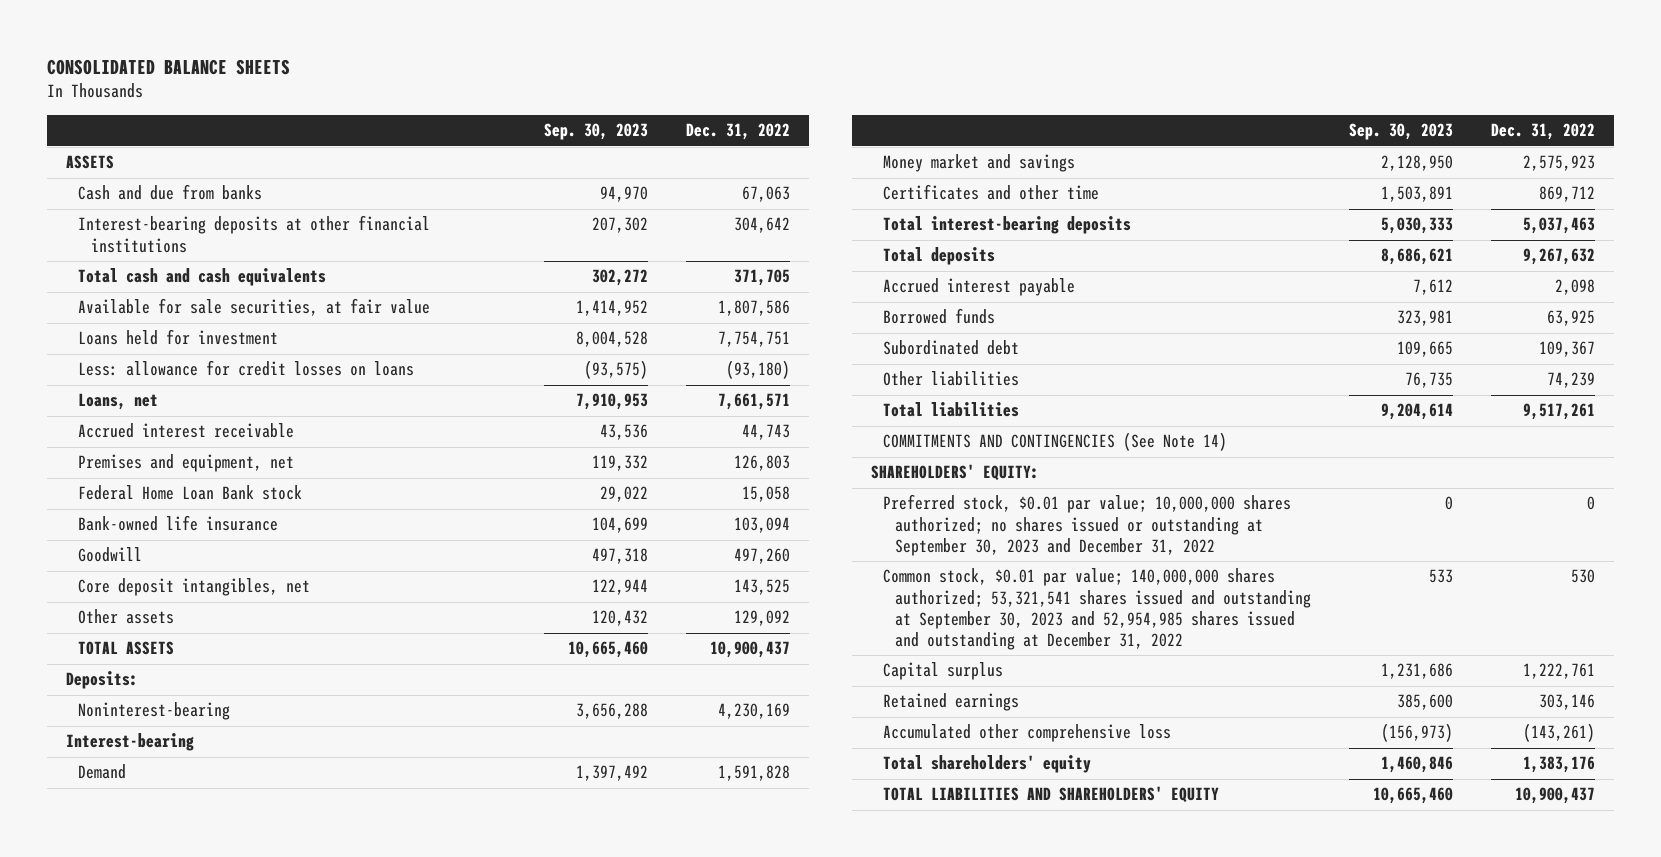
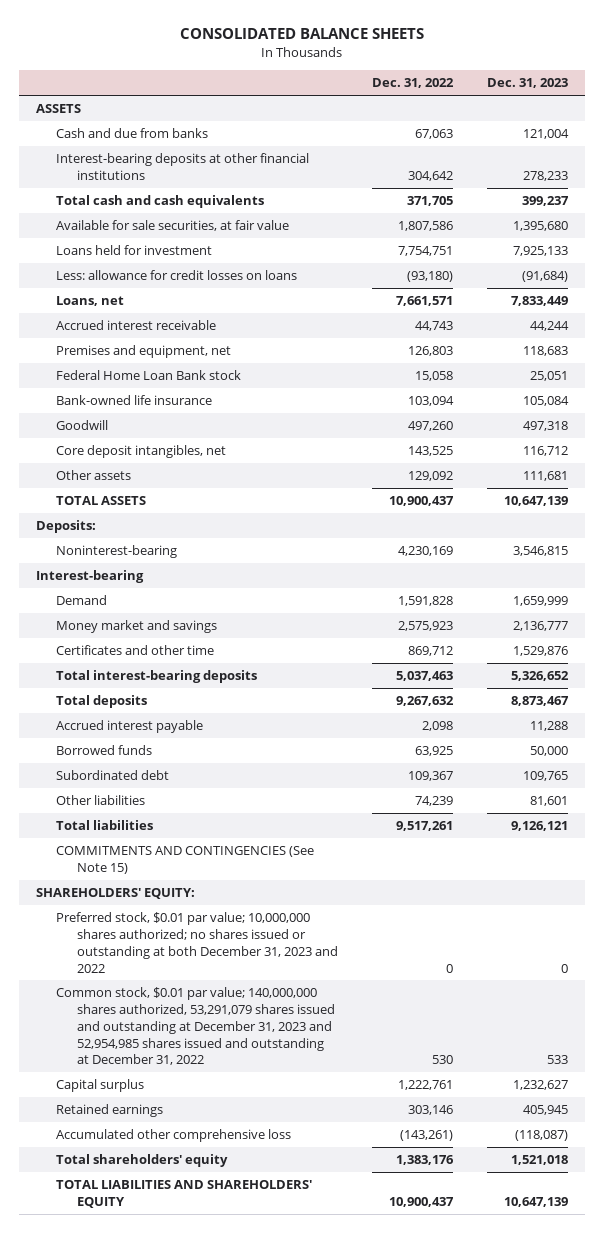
[544,123,649,141] Sep. 30, 2023 -> none
none -> [486,78,568,89] Dec. 31, 2023
[883,432,1228,452] COMMITMENTS AND CONTINGENCIES (See Note 14) -> [56,846,315,875] COMMITMENTS AND CONTINGENCIES (See Note 15)
[883,494,1292,556] Preferred stock, $0.01 par value; 10,000,000 shares authorized; no shares issued or outstanding at September 30, 2023 and December 31, 2022 -> [56,912,338,973] Preferred stock, $0.01 par value; 10,000,000 shares authorized; no shares issued or outstanding at both December 31, 2023 and 2022
[883,568,1312,650] Common stock, $0.01 par value; 140,000,000 shares authorized; 53,321,541 shares issued and outstanding at September 30, 2023 and 52,954,985 shares issued and outstanding at December 31, 2022 -> [56,987,335,1066] Common stock, $0.01 par value; 140,000,000 shares authorized, 53,291,079 shares issued and outstanding at December 31, 2023 and 52,954,985 shares issued and outstanding at December 31, 2022

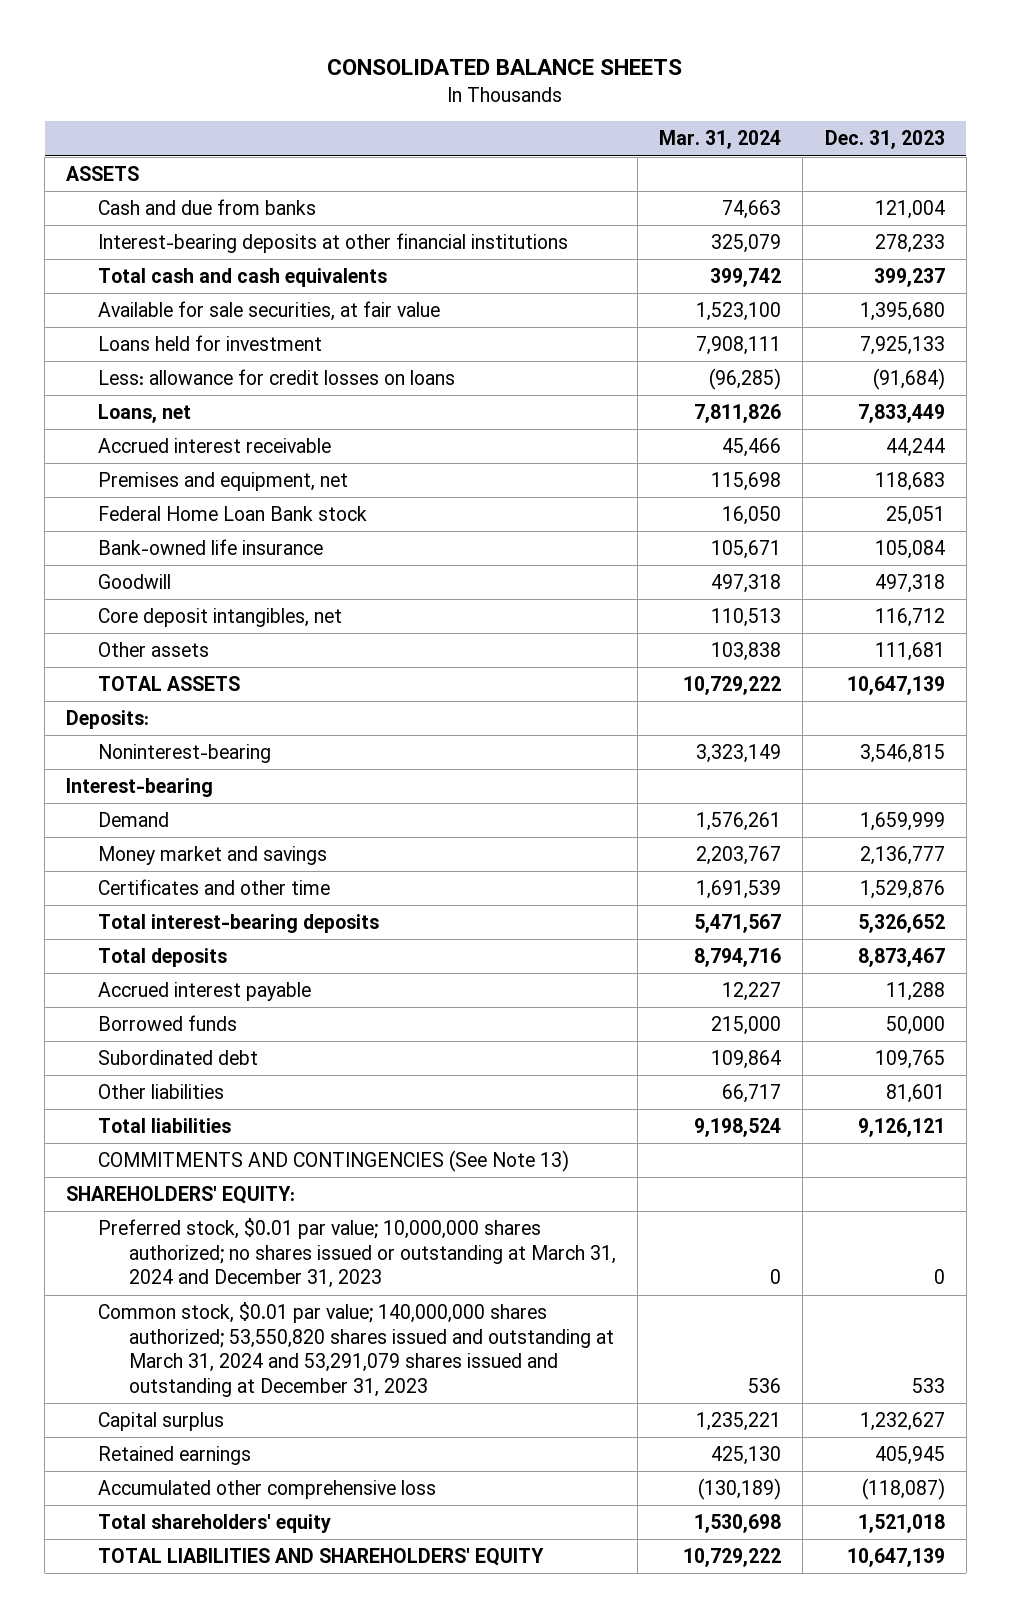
[371,78,454,89] Dec. 31, 2022 -> none
none -> [659,130,782,150] Mar. 31, 2024
[56,846,315,875] COMMITMENTS AND CONTINGENCIES (See Note 15) -> [97,1150,569,1173] COMMITMENTS AND CONTINGENCIES (See Note 13)
[56,912,338,973] Preferred stock, $0.01 par value; 10,000,000 shares authorized; no shares issued or outstanding at both December 31, 2023 and 2022 -> [97,1218,616,1289] Preferred stock, $0.01 par value; 10,000,000 shares authorized; no shares issued or outstanding at March 31, 2024 and December 31, 2023
[56,987,335,1066] Common stock, $0.01 par value; 140,000,000 shares authorized, 53,291,079 shares issued and outstanding at December 31, 2023 and 52,954,985 shares issued and outstanding at December 31, 2022 -> [97,1302,614,1398] Common stock, $0.01 par value; 140,000,000 shares authorized; 53,550,820 shares issued and outstanding at March 31, 2024 and 53,291,079 shares issued and outstanding at December 31, 2023

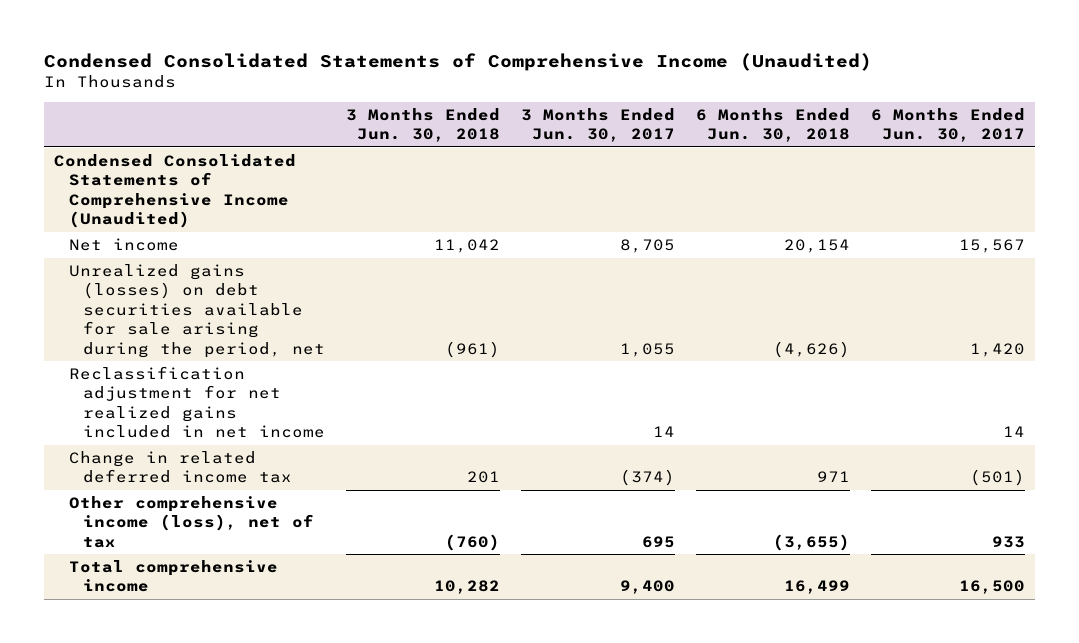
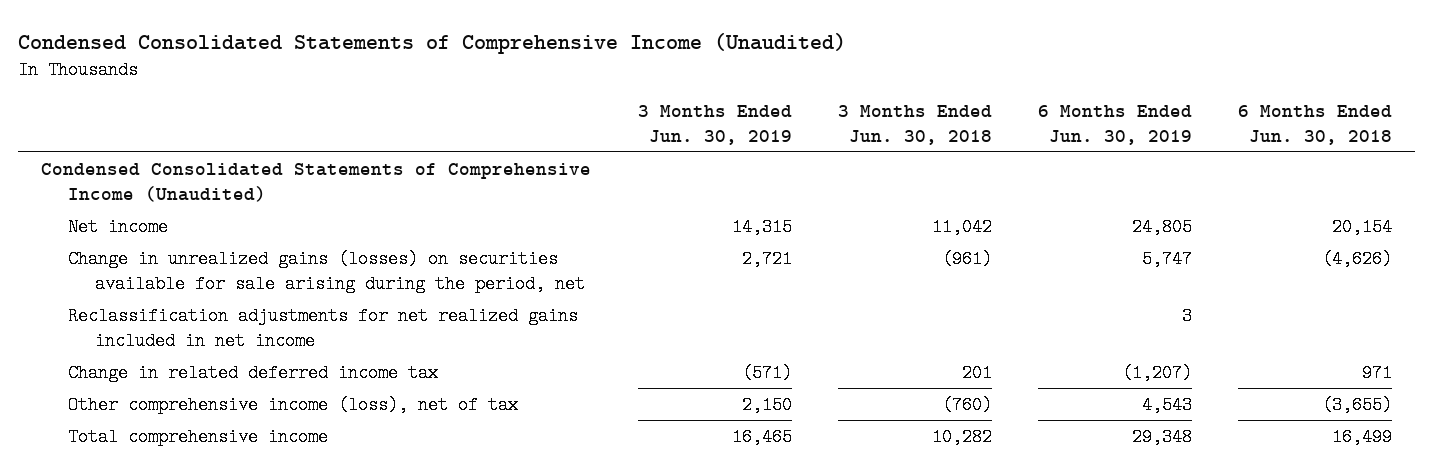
[520,107,675,143] 3 Months Ended Jun. 30, 2017 -> none
[870,107,1025,143] 6 Months Ended Jun. 30, 2017 -> none
none -> [637,104,792,145] 3 Months Ended Jun. 30, 2019
none -> [1037,104,1192,145] 6 Months Ended Jun. 30, 2019
[68,264,326,358] Unrealized gains (losses) on debt securities available for sale arising during the period, net -> [68,249,586,294] Change in unrealized gains (losses) on securities available for sale arising during the period, net
[68,366,326,439] Reclassification adjustment for net realized gains included in net income -> [68,306,579,351] Reclassification adjustments for net realized gains included in net income

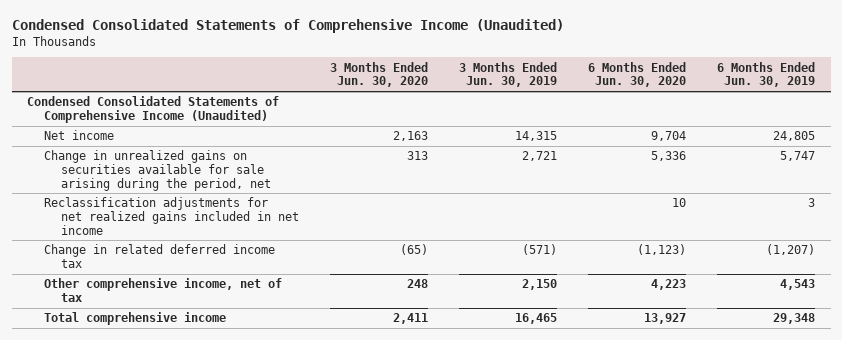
[837,104,992,145] 3 Months Ended Jun. 30, 2018 -> none
[1237,104,1392,145] 6 Months Ended Jun. 30, 2018 -> none
none -> [329,61,428,88] 3 Months Ended Jun. 30, 2020
none -> [588,61,687,88] 6 Months Ended Jun. 30, 2020
[68,249,586,294] Change in unrealized gains (losses) on securities available for sale arising during the period, net -> [43,150,271,191] Change in unrealized gains on securities available for sale arising during the period, net
[68,395,519,414] Other comprehensive income (loss), net of tax -> [43,278,282,302] Other comprehensive income, net of tax

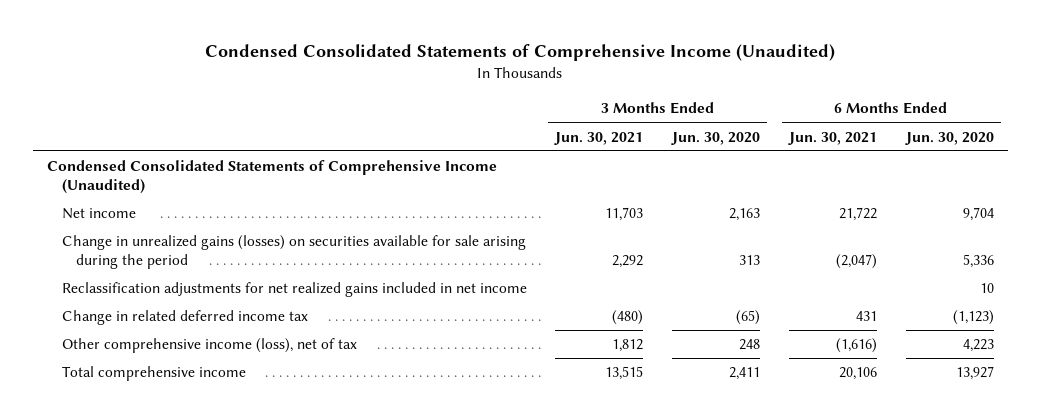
[458,61,557,88] 3 Months Ended Jun. 30, 2019 -> none
[717,61,816,88] 6 Months Ended Jun. 30, 2019 -> none
none -> [554,131,644,145] Jun. 30, 2021
none -> [787,131,877,145] Jun. 30, 2021
[43,150,271,191] Change in unrealized gains on securities available for sale arising during the period, net -> [61,235,526,269] Change in unrealized gains (losses) on securities available for sale arising during the period
[43,278,282,302] Other comprehensive income, net of tax -> [61,338,357,354] Other comprehensive income (loss), net of tax

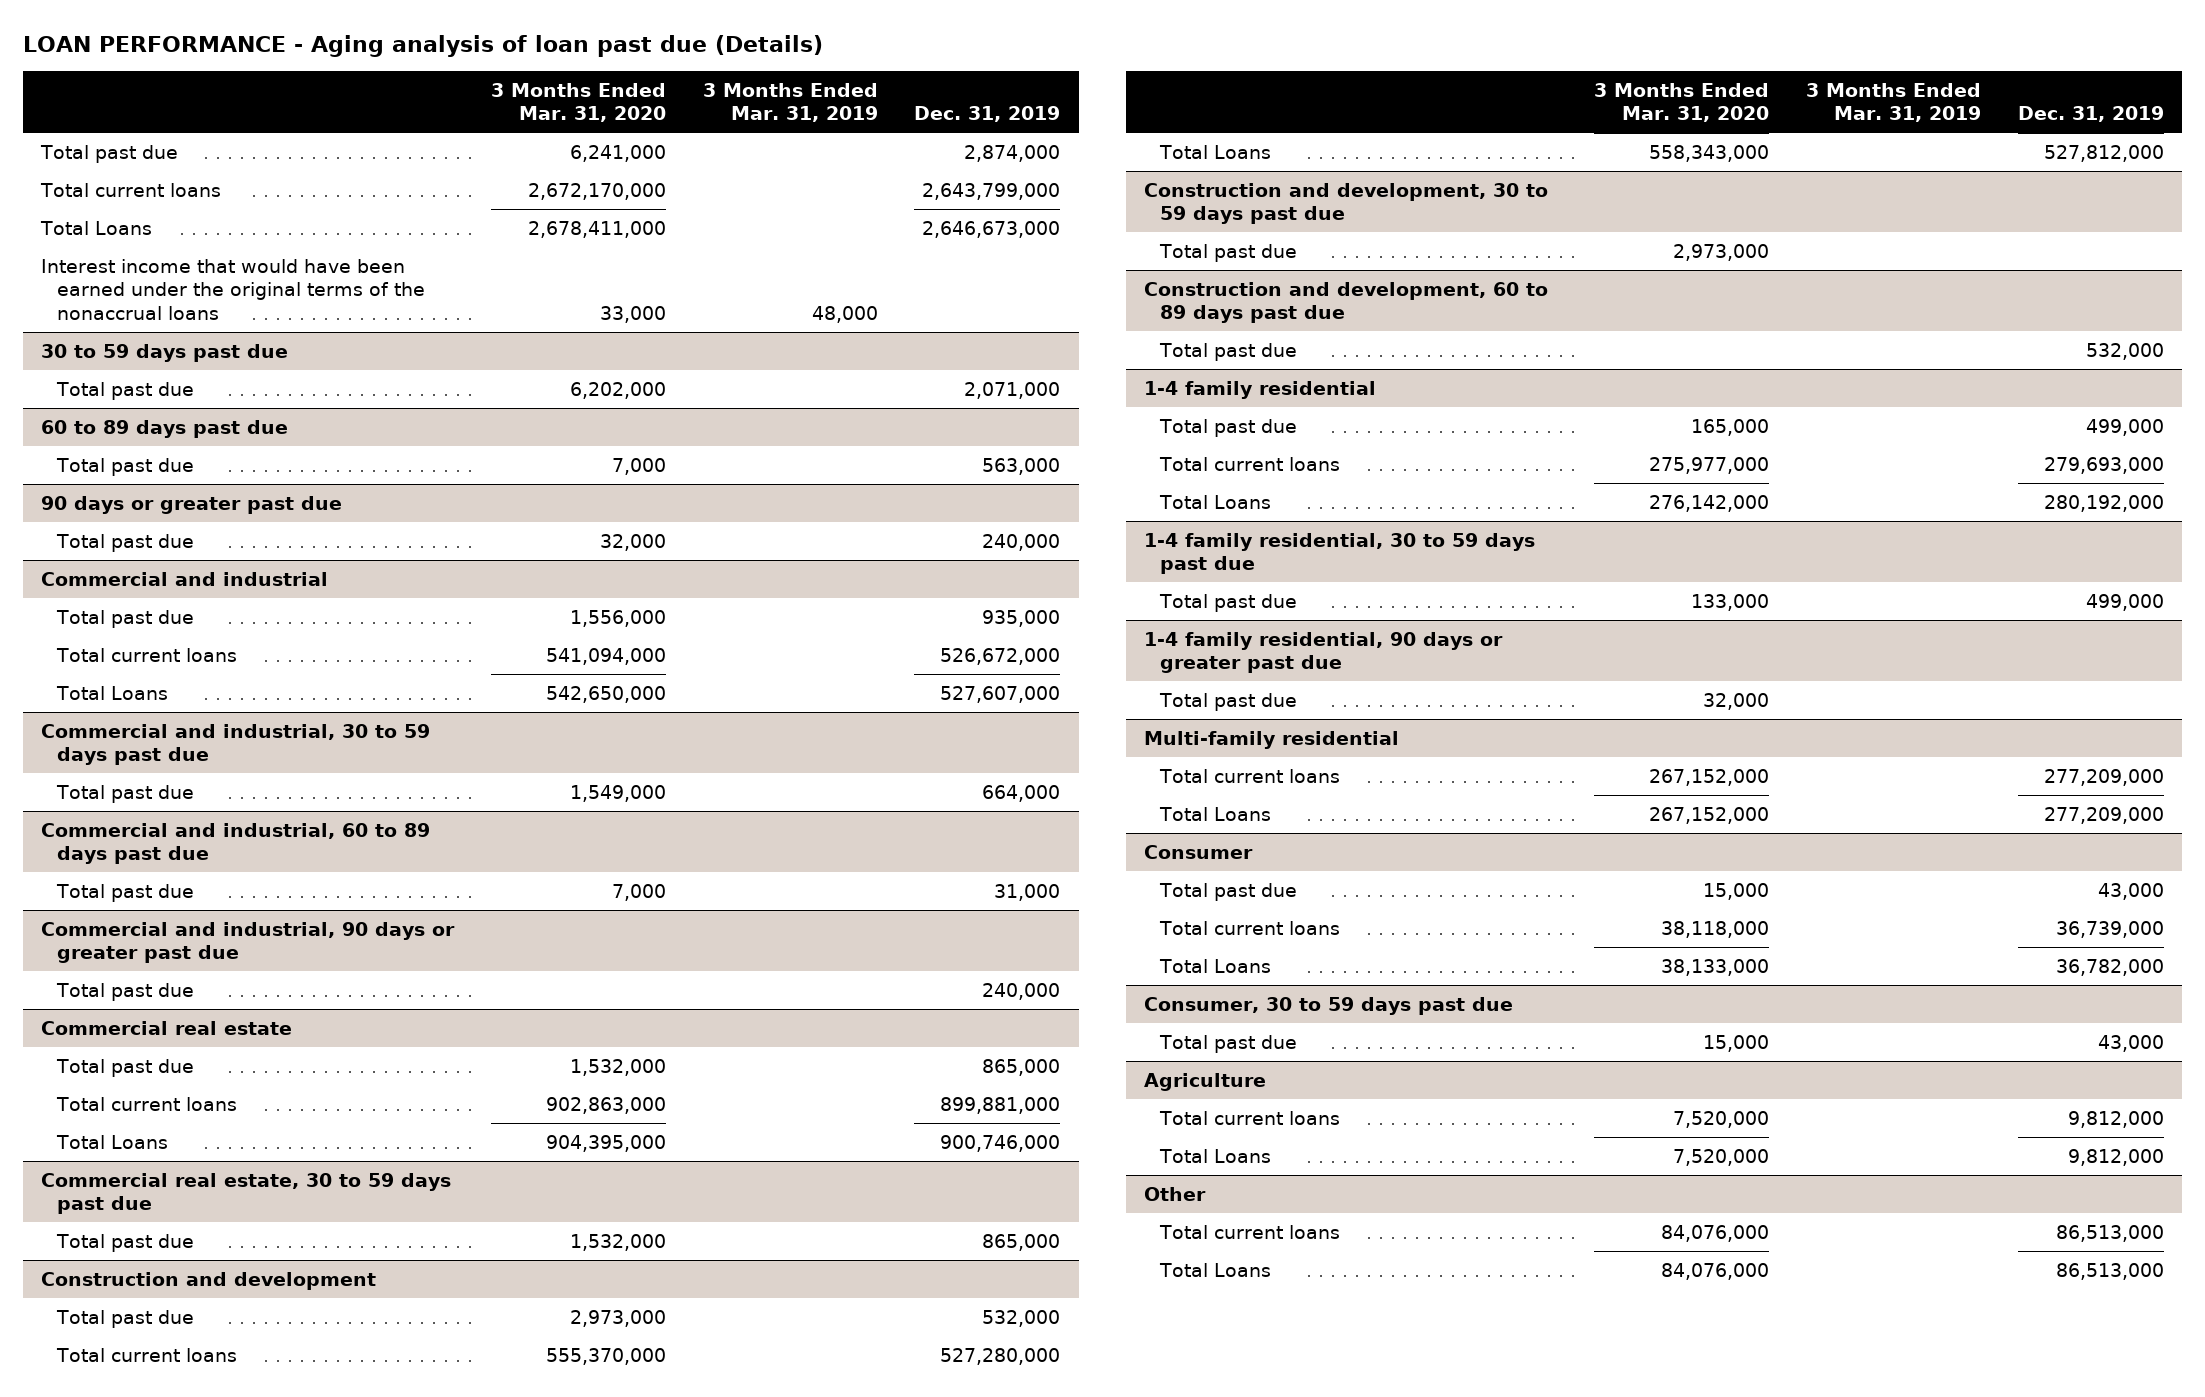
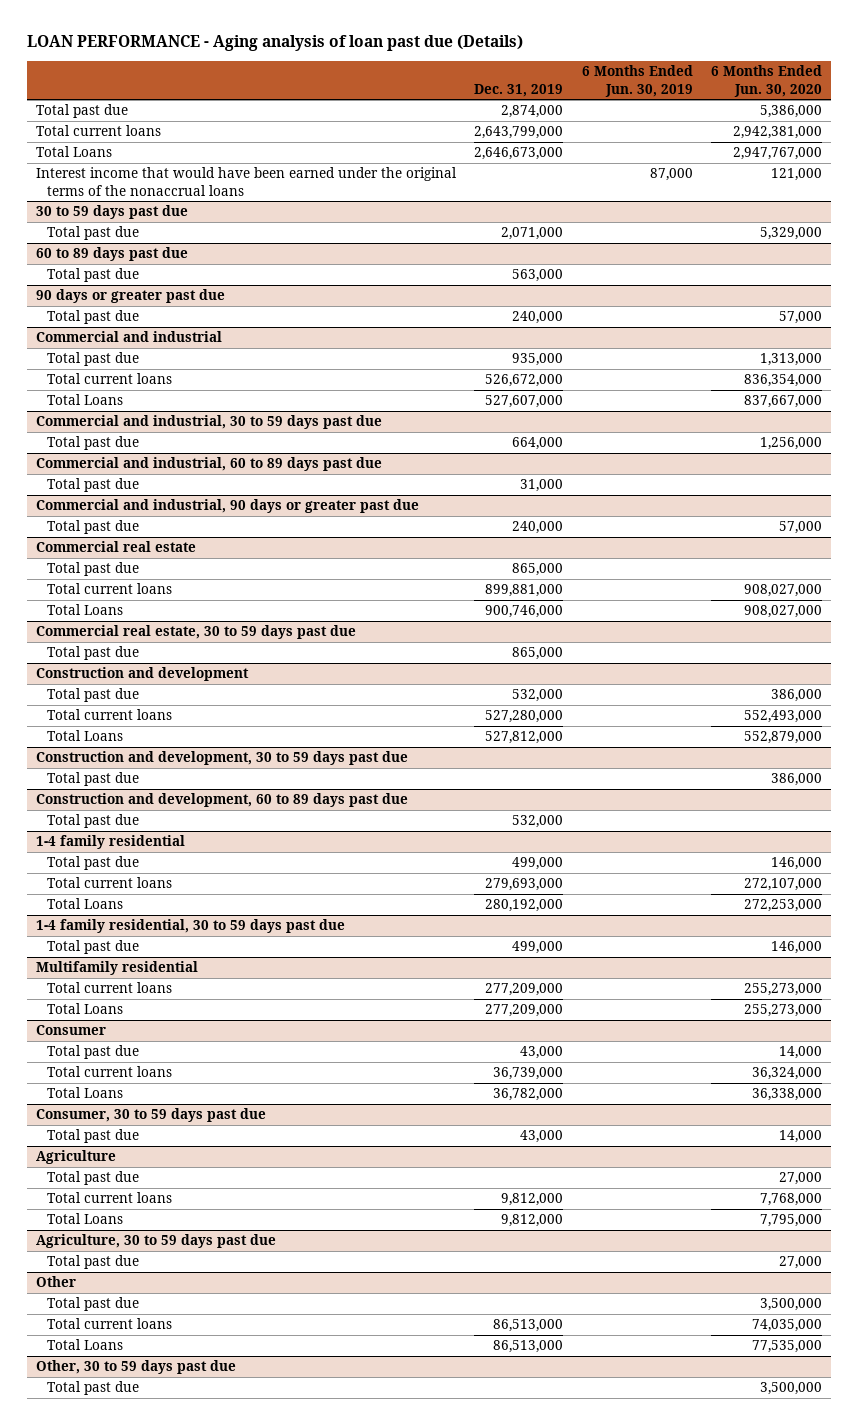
[490,82,666,123] 3 Months Ended Mar. 31, 2020 -> none
[702,82,878,123] 3 Months Ended Mar. 31, 2019 -> none
none -> [581,65,693,97] 6 Months Ended Jun. 30, 2019
none -> [710,65,822,97] 6 Months Ended Jun. 30, 2020
[1144,631,1504,674] 1-4 family residential, 90 days or greater past due -> none
[1158,692,1297,711] Total past due -> none
[1144,730,1400,749] Multi-family residential -> [35,961,198,976] Multifamily residential
none -> [46,1171,139,1186] Total past due
none -> [35,1234,276,1249] Agriculture, 30 to 59 days past due
none -> [46,1255,139,1270] Total past due
none -> [46,1297,139,1312] Total past due
none -> [35,1360,236,1375] Other, 30 to 59 days past due
none -> [46,1381,139,1396] Total past due

